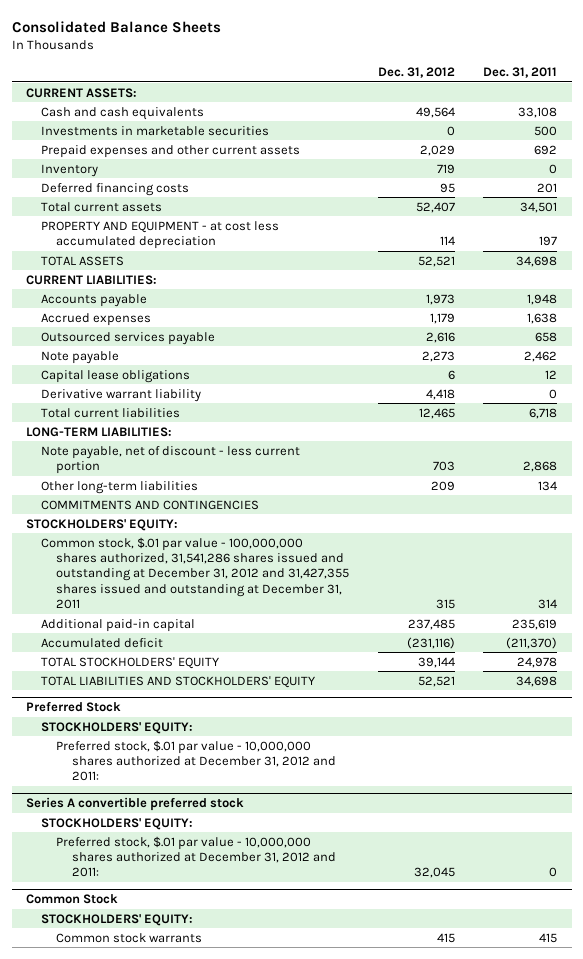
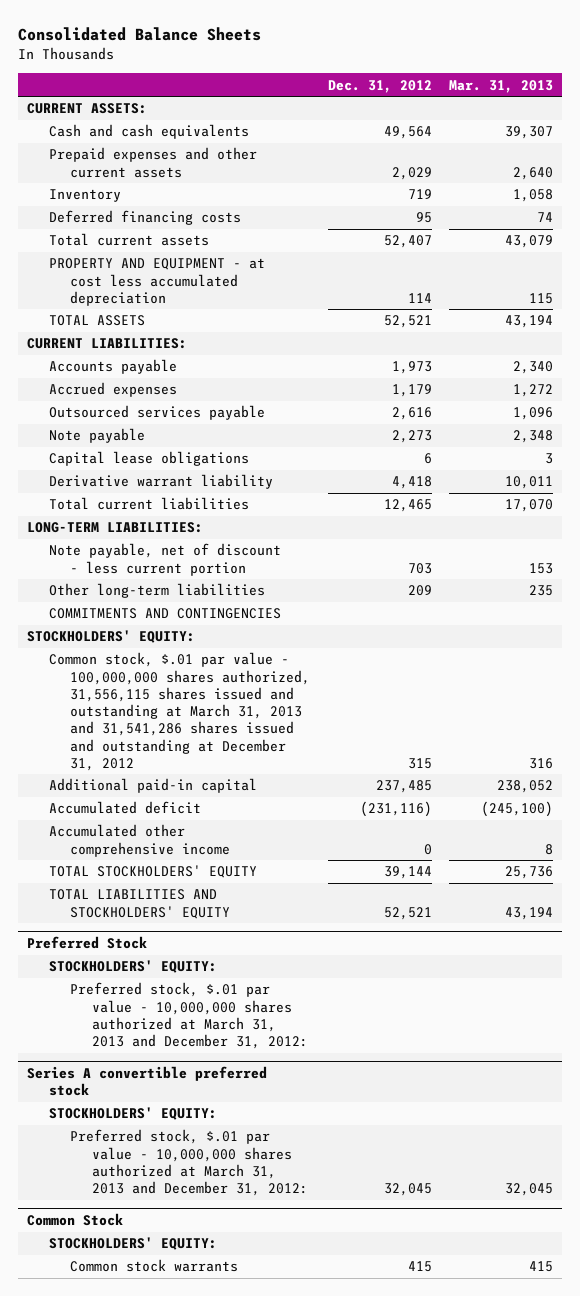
[483,67,558,79] Dec. 31, 2011 -> none
none -> [448,79,553,93] Mar. 31, 2013
[41,125,270,136] Investments in marketable securities -> none
[41,536,350,610] Common stock, $.01 par value - 100,000,000 shares authorized, 31,541,286 shares issued and outstanding at December 31, 2012 and 31,427,355 shares issued and outstanding at December 31, 2011 -> [48,652,311,771] Common stock, $.01 par value - 100,000,000 shares authorized, 31,556,115 shares issued and outstanding at March 31, 2013 and 31,541,286 shares issued and outstanding at December 31, 2012
none -> [48,824,231,857] Accumulated other comprehensive income
[56,739,336,782] Preferred stock, $.01 par value - 10,000,000 shares authorized at December 31, 2012 and 2011: -> [70,982,308,1050] Preferred stock, $.01 par value - 10,000,000 shares authorized at March 31, 2013 and December 31, 2012:
[56,835,336,878] Preferred stock, $.01 par value - 10,000,000 shares authorized at December 31, 2012 and 2011: -> [70,1129,308,1197] Preferred stock, $.01 par value - 10,000,000 shares authorized at March 31, 2013 and December 31, 2012:

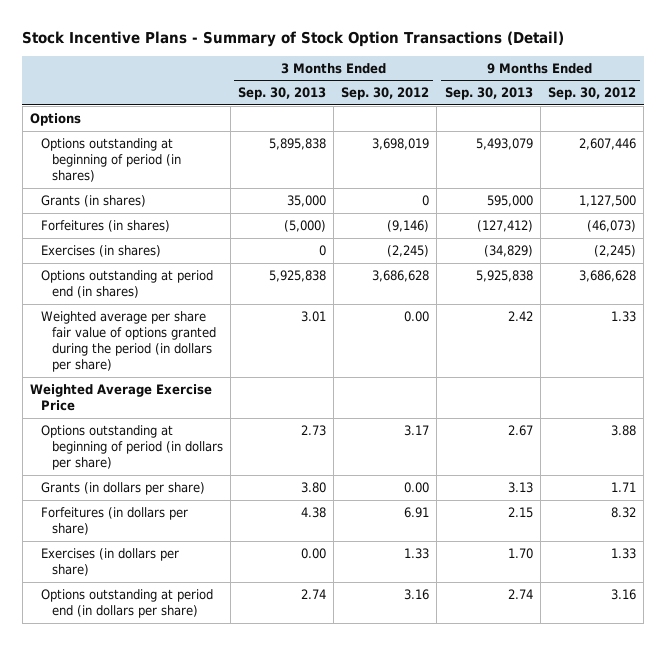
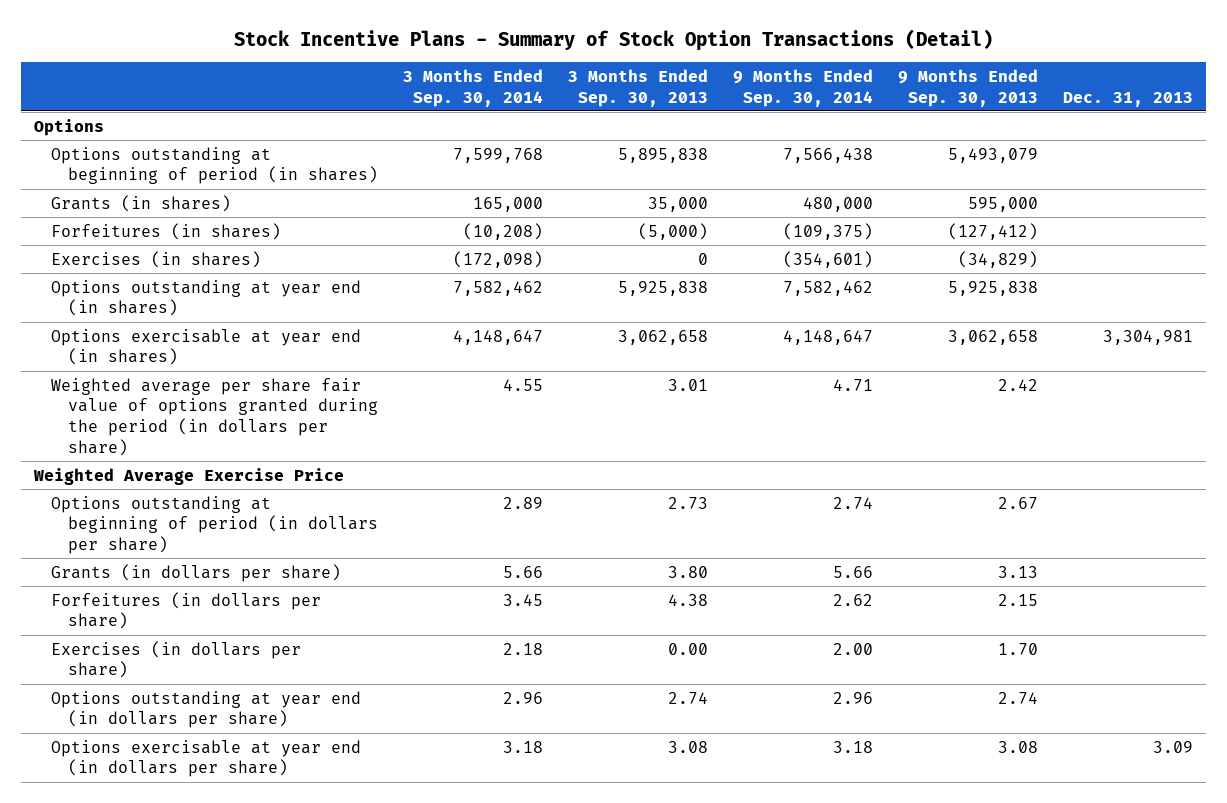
[341,87,430,101] Sep. 30, 2012 -> none
[547,87,636,101] Sep. 30, 2012 -> none
none -> [402,68,543,107] 3 Months Ended Sep. 30, 2014
none -> [733,68,874,107] 9 Months Ended Sep. 30, 2014
none -> [1063,91,1194,107] Dec. 31, 2013
[40,270,213,299] Options outstanding at period end (in shares) -> [50,279,361,317] Options outstanding at year end (in shares)
none -> [50,328,361,366] Options exercisable at year end (in shares)
[40,589,213,619] Options outstanding at period end (in dollars per share) -> [50,690,361,729] Options outstanding at year end (in dollars per share)
none -> [50,739,361,778] Options exercisable at year end (in dollars per share)

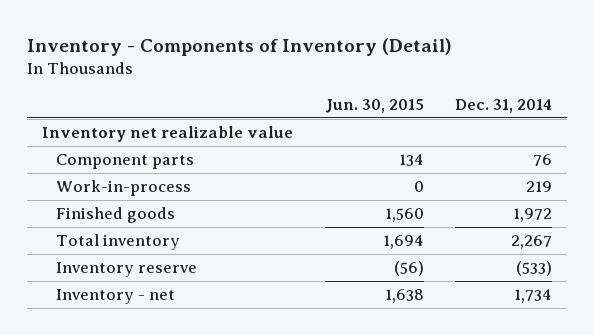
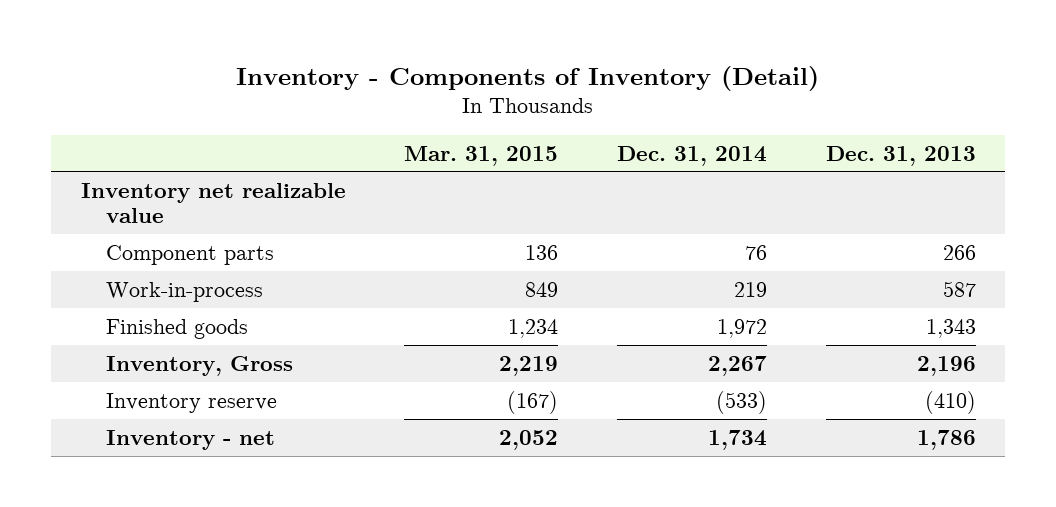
[324,98,424,113] Jun. 30, 2015 -> none
none -> [404,145,559,166] Mar. 31, 2015
none -> [825,145,976,166] Dec. 31, 2013
[55,234,180,251] Total inventory -> [106,355,294,376] Inventory, Gross

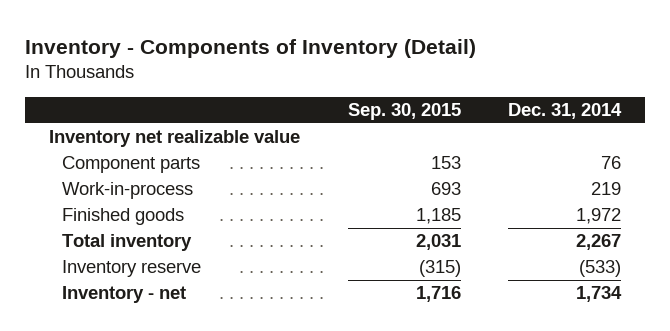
[404,145,559,166] Mar. 31, 2015 -> none
[825,145,976,166] Dec. 31, 2013 -> none
none -> [347,103,461,121] Sep. 30, 2015
[106,355,294,376] Inventory, Gross -> [62,234,193,252] Total inventory

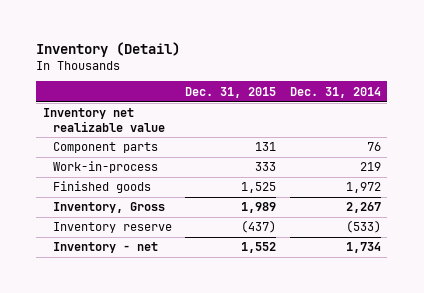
[25,38,477,58] Inventory - Components of Inventory (Detail) -> [36,42,181,58] Inventory (Detail)
[347,103,461,121] Sep. 30, 2015 -> none
none -> [185,86,277,98] Dec. 31, 2015
[62,234,193,252] Total inventory -> [53,202,166,214] Inventory, Gross

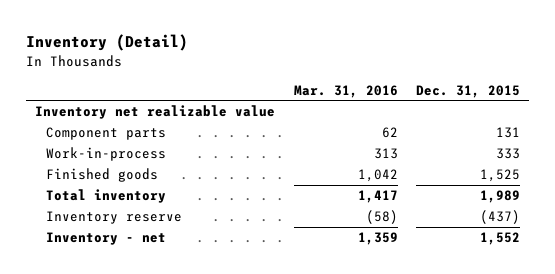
[289,86,381,98] Dec. 31, 2014 -> none
none -> [293,84,398,98] Mar. 31, 2016
[53,202,166,214] Inventory, Gross -> [46,189,167,204] Total inventory

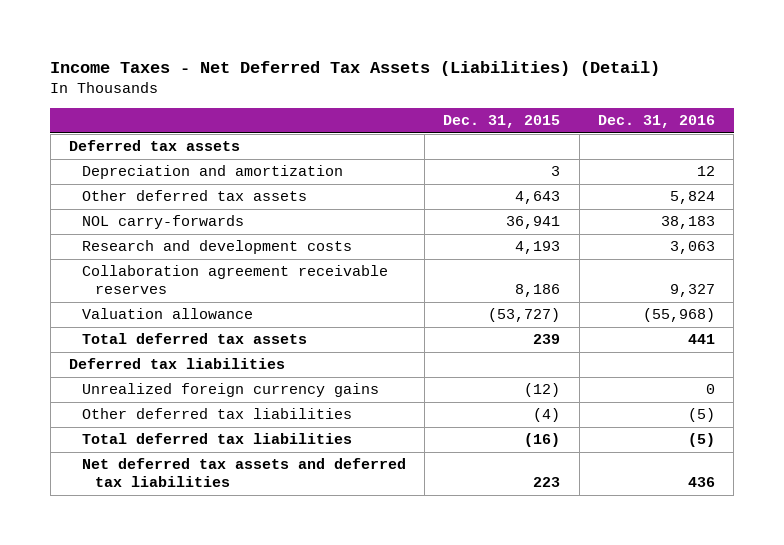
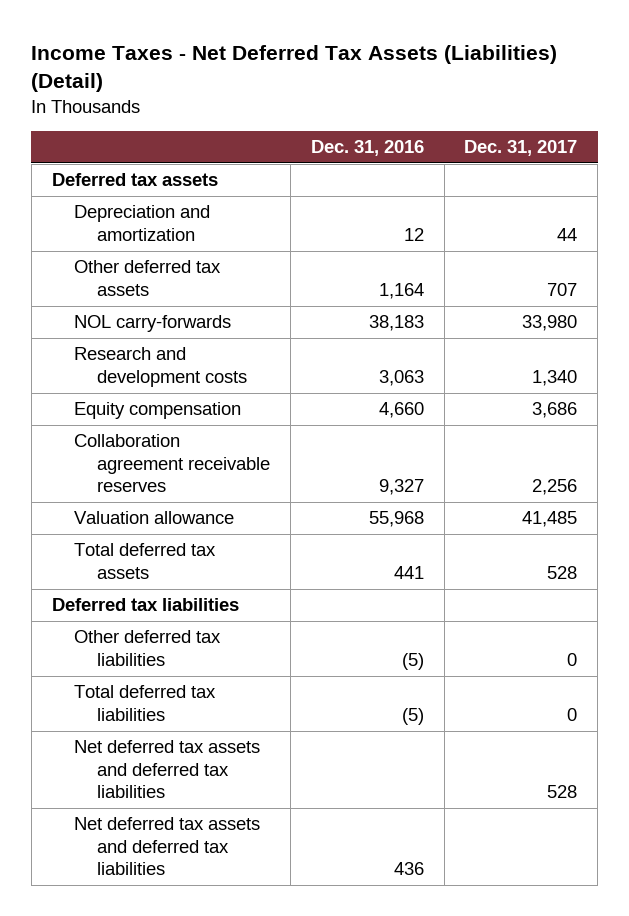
[443,115,561,129] Dec. 31, 2015 -> none
none -> [464,140,578,157] Dec. 31, 2017
[669,191,715,205] 5,824 -> [378,282,424,299] 1,164
none -> [74,402,242,420] Equity compensation
[642,308,715,323] (55,968) -> [368,511,424,528] 55,968
[82,383,380,398] Unrealized foreign currency gains -> none
none -> [74,740,261,799] Net deferred tax assets and deferred tax liabilities

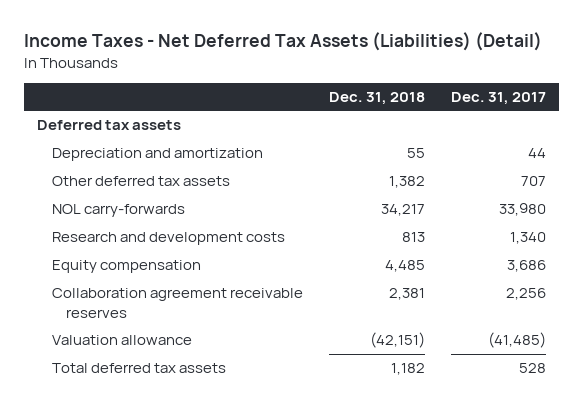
[310,140,424,157] Dec. 31, 2016 -> none
none -> [328,91,425,105] Dec. 31, 2018
[522,511,578,528] 41,485 -> [487,332,546,349] (41,485)
[51,598,239,612] Deferred tax liabilities -> none
[74,630,222,666] Other deferred tax liabilities -> none
[74,685,217,721] Total deferred tax liabilities -> none
[74,740,261,799] Net deferred tax assets and deferred tax liabilities -> none
[74,817,261,876] Net deferred tax assets and deferred tax liabilities -> none

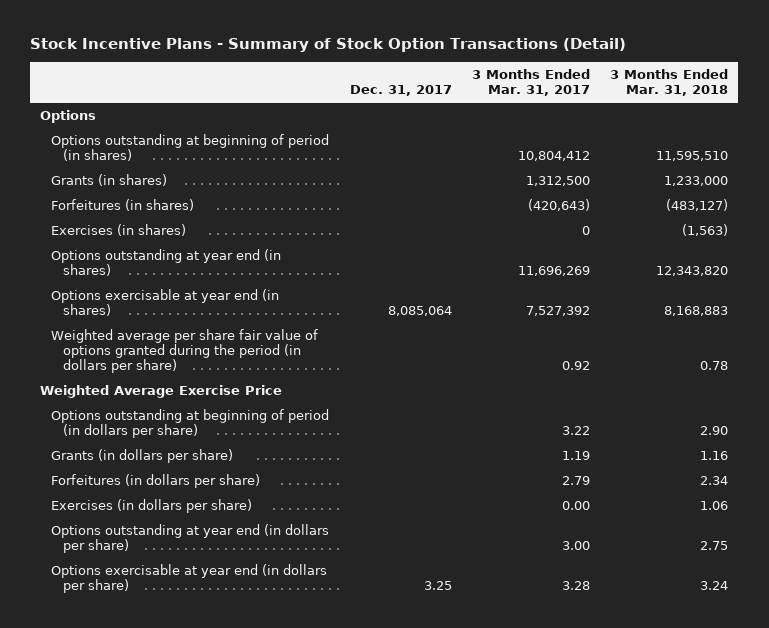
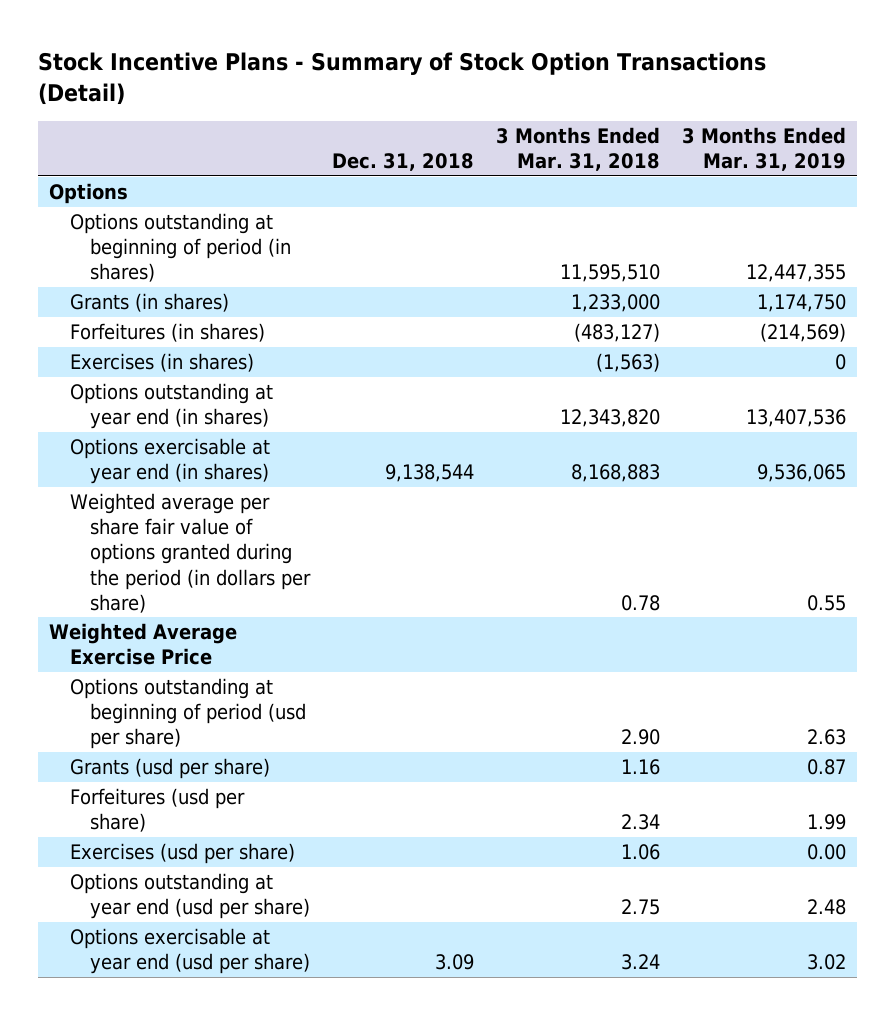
[349,85,452,97] Dec. 31, 2017 -> none
[472,68,591,97] 3 Months Ended Mar. 31, 2017 -> none
none -> [332,152,475,171] Dec. 31, 2018
none -> [682,126,847,171] 3 Months Ended Mar. 31, 2019
[51,408,330,439] Options outstanding at beginning of period (in dollars per share) -> [69,678,307,750] Options outstanding at beginning of period (usd per share)
[51,448,234,463] Grants (in dollars per share) -> [69,758,270,780] Grants (usd per share)
[51,473,261,488] Forfeitures (in dollars per share) -> [69,788,245,833] Forfeitures (usd per share)
[51,498,253,513] Exercises (in dollars per share) -> [69,843,295,865] Exercises (usd per share)
[51,523,330,554] Options outstanding at year end (in dollars per share) -> [69,873,311,920] Options outstanding at year end (usd per share)
[51,563,328,594] Options exercisable at year end (in dollars per share) -> [69,928,311,975] Options exercisable at year end (usd per share)

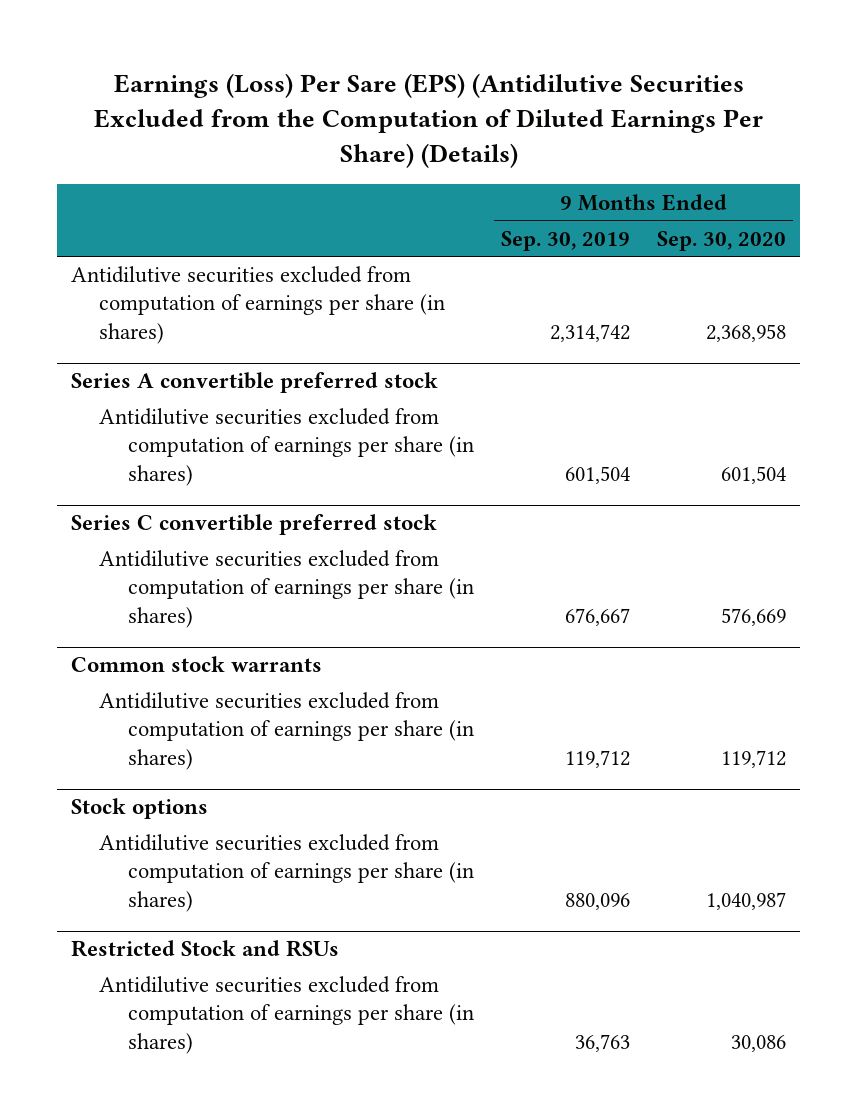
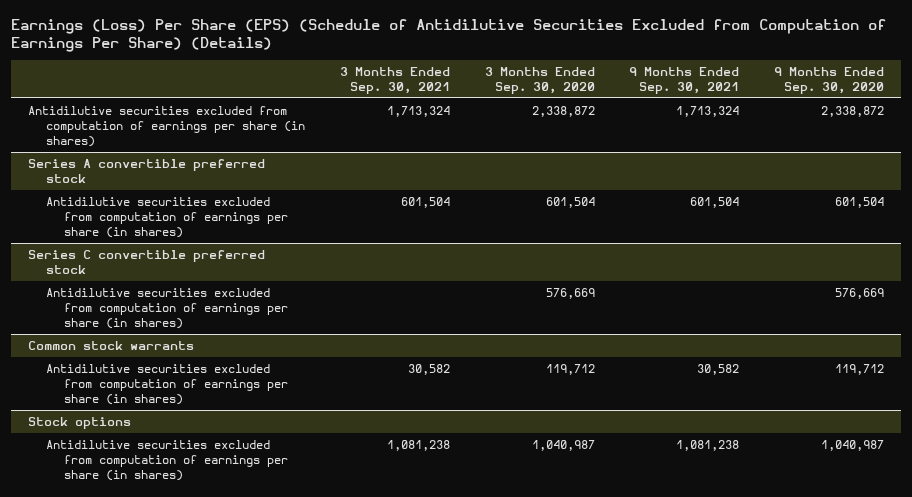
[93,73,763,168] Earnings (Loss) Per Sare (EPS) (Antidilutive Securities Excluded from the Computation of Diluted Earnings Per Share) (Details) -> [10,18,886,53] Earnings (Loss) Per Share (EPS) (Schedule of Antidilutive Securities Excluded from Computation of Earnings Per Share) (Details)
[501,230,631,251] Sep. 30, 2019 -> none
none -> [339,67,450,95] 3 Months Ended Sep. 30, 2021
none -> [484,67,595,95] 3 Months Ended Sep. 30, 2020
none -> [629,67,740,95] 9 Months Ended Sep. 30, 2021
[706,323,787,342] 2,368,958 -> [820,105,884,117] 2,338,872
[70,940,339,958] Restricted Stock and RSUs -> none
[99,976,475,1054] Antidilutive securities excluded from computation of earnings per share (in shares) -> none

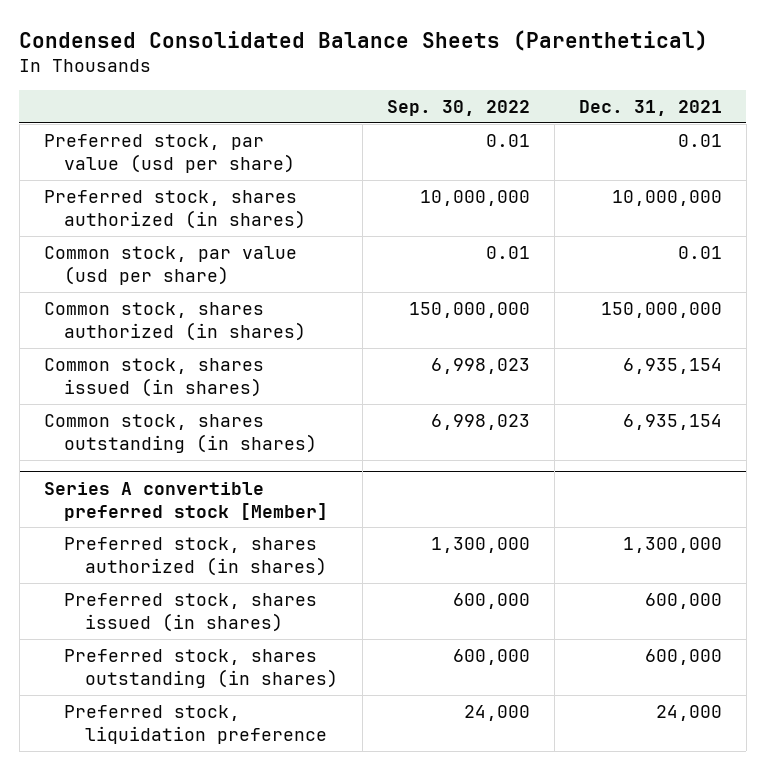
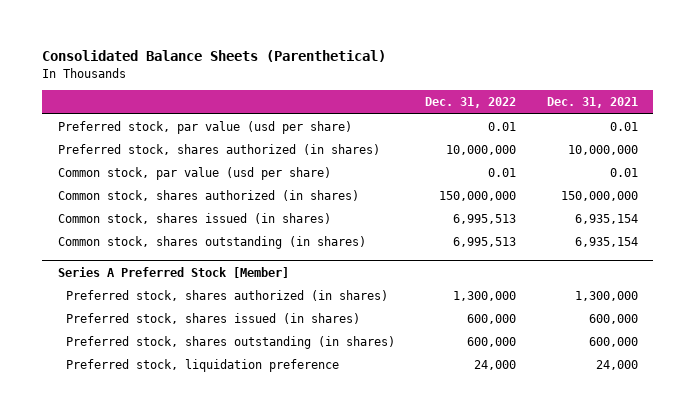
[19,29,709,51] Condensed Consolidated Balance Sheets (Parenthetical) -> [42,50,387,63] Consolidated Balance Sheets (Parenthetical)
[386,99,530,116] Sep. 30, 2022 -> none
none -> [425,97,517,109] Dec. 31, 2022
[43,481,329,521] Series A convertible preferred stock [Member] -> [57,266,289,278] Series A Preferred Stock [Member]

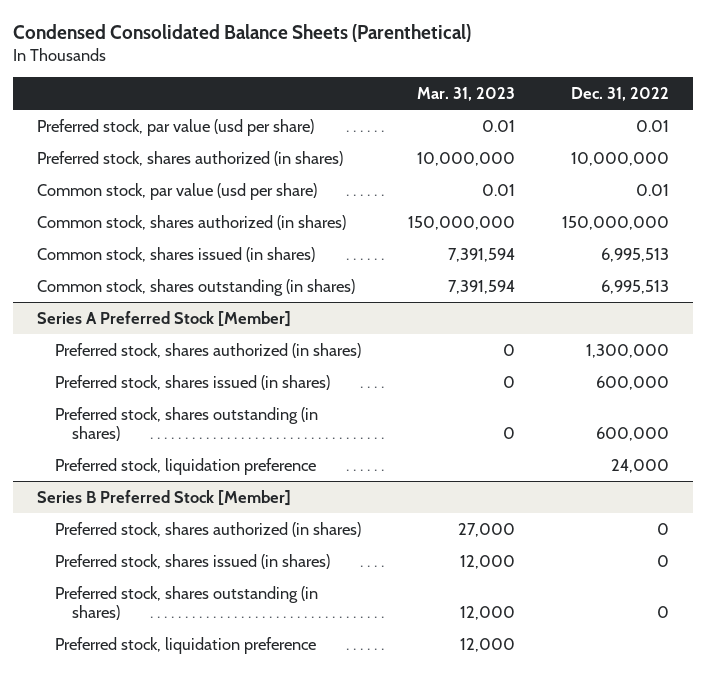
[42,50,387,63] Consolidated Balance Sheets (Parenthetical) -> [13,23,472,42] Condensed Consolidated Balance Sheets (Parenthetical)
[546,97,638,109] Dec. 31, 2021 -> none
none -> [416,86,515,101] Mar. 31, 2023
none -> [37,489,292,506] Series B Preferred Stock [Member]
none -> [54,521,361,537] Preferred stock, shares authorized (in shares)
none -> [54,553,330,569] Preferred stock, shares issued (in shares)
none -> [54,585,318,621] Preferred stock, shares outstanding (in shares)
none -> [54,636,316,654] Preferred stock, liquidation preference

